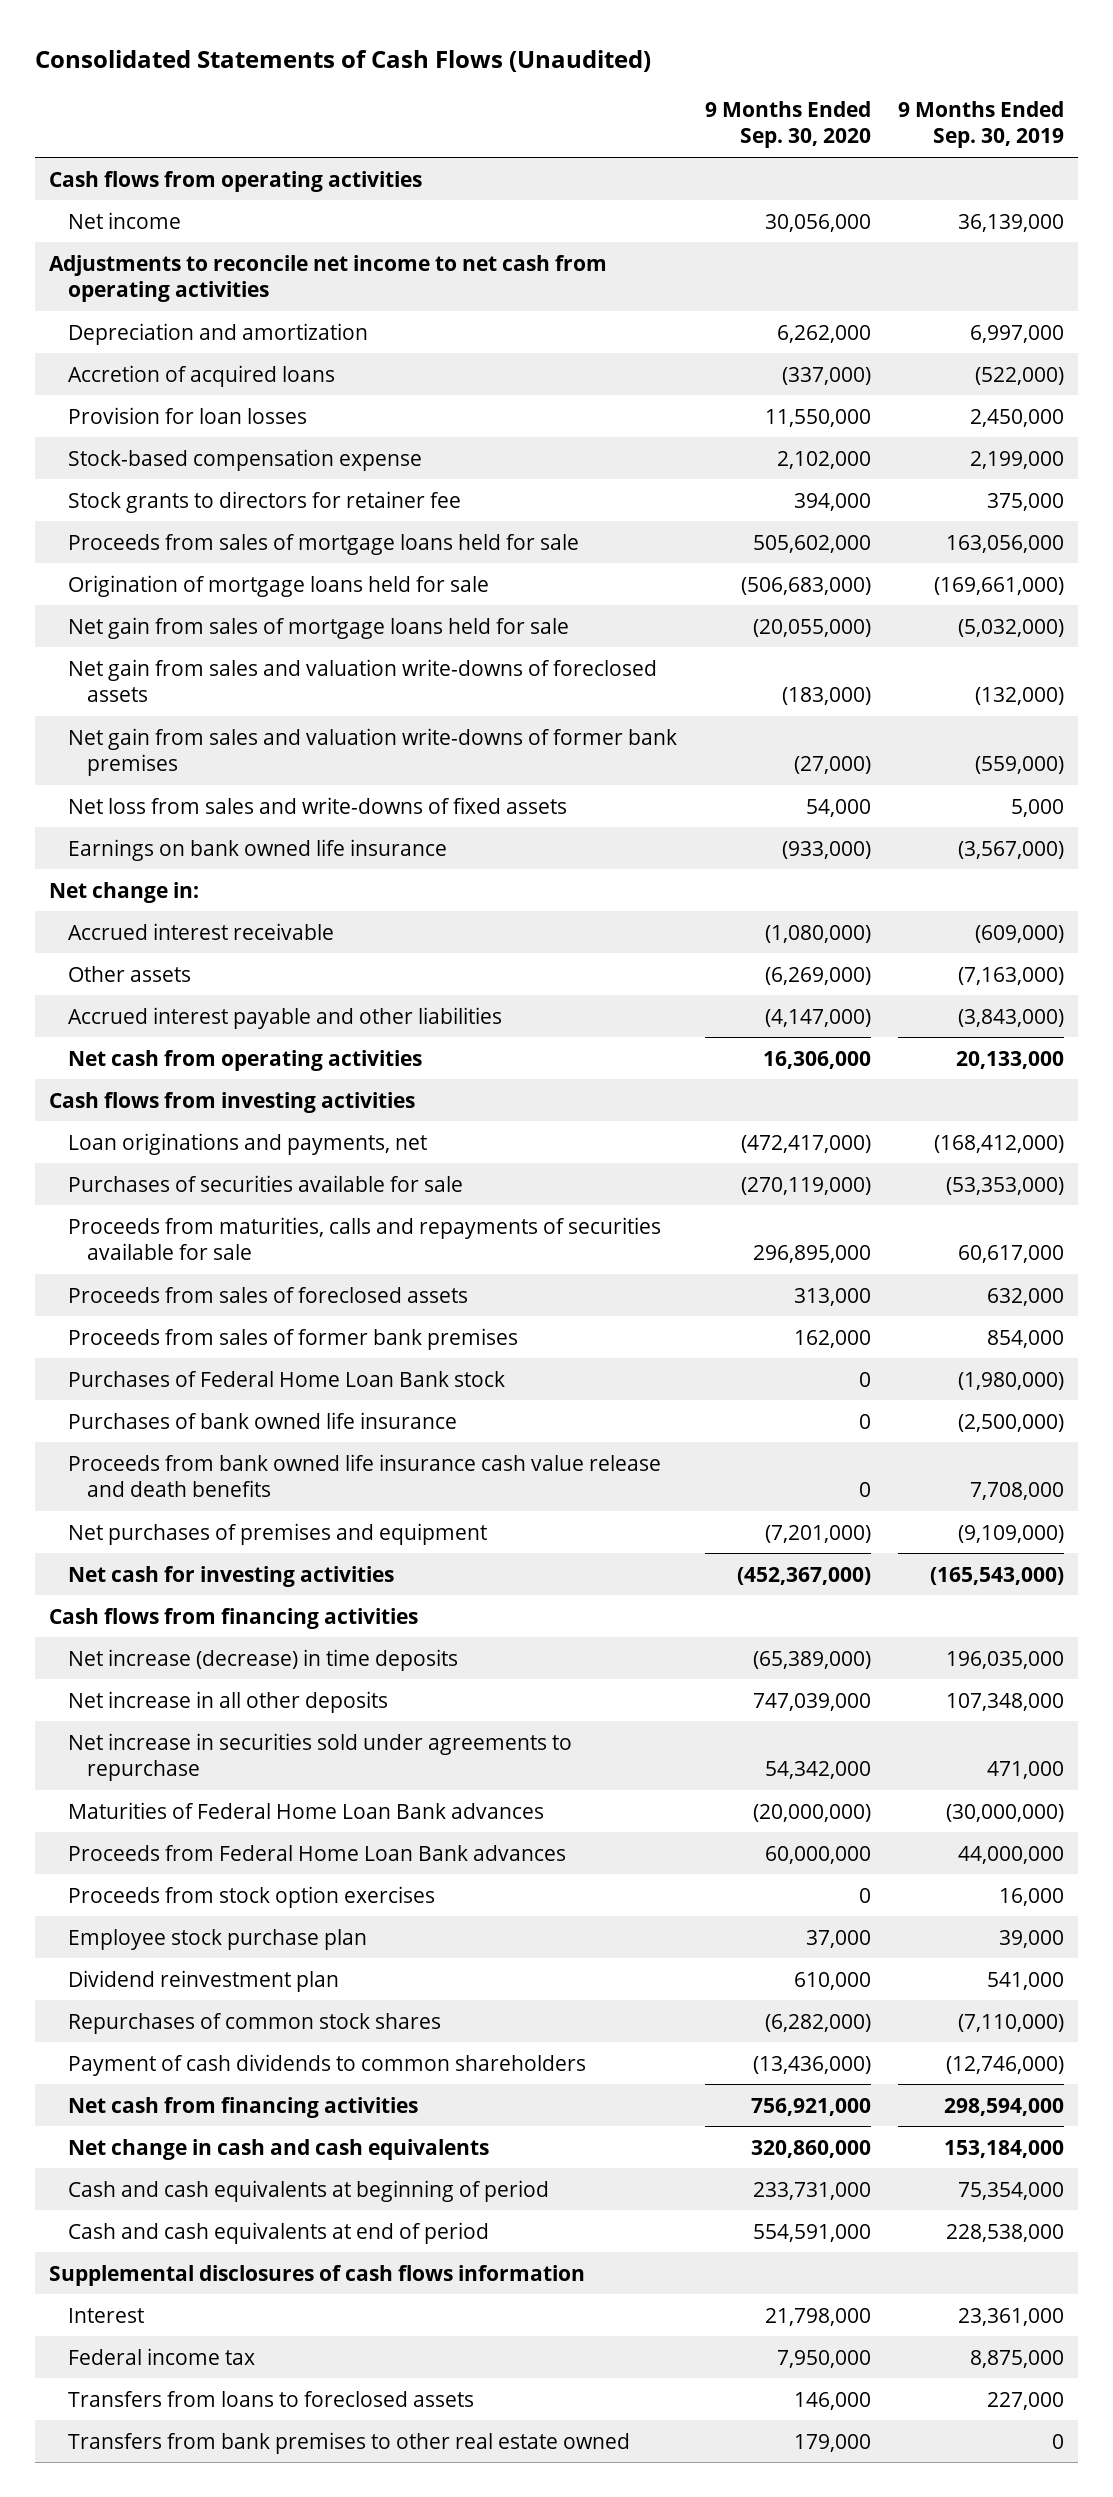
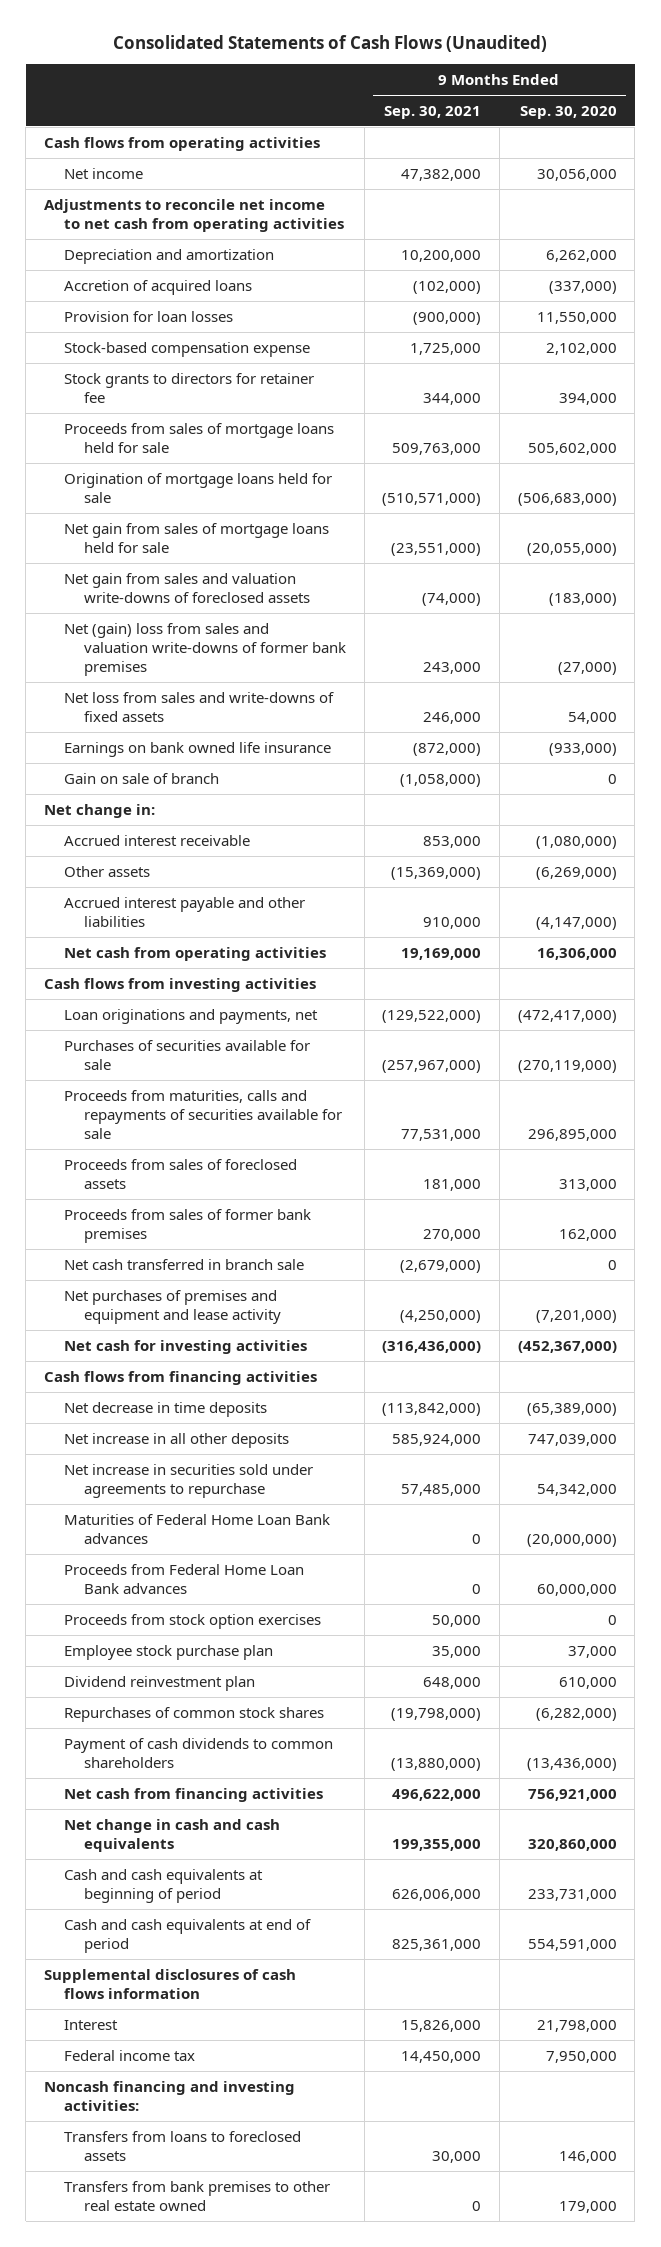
[897,101,1064,149] 9 Months Ended Sep. 30, 2019 -> none
none -> [384,105,482,119] Sep. 30, 2021
[68,727,678,776] Net gain from sales and valuation write-downs of former bank premises -> [64,622,346,677] Net (gain) loss from sales and valuation write-downs of former bank premises
none -> [64,772,220,784] Gain on sale of branch
[68,1370,506,1387] Purchases of Federal Home Loan Bank stock -> none
[68,1411,458,1429] Purchases of bank owned life insurance -> none
[68,1453,662,1497] Proceeds from bank owned life insurance cash value release and death benefits -> none
none -> [64,1258,305,1270] Net cash transferred in branch sale
[68,1522,488,1545] Net purchases of premises and equipment -> [64,1289,281,1324] Net purchases of premises and equipment and lease activity
[68,1648,459,1671] Net increase (decrease) in time deposits -> [64,1401,268,1417] Net decrease in time deposits
none -> [44,2080,296,2111] Noncash financing and investing activities:

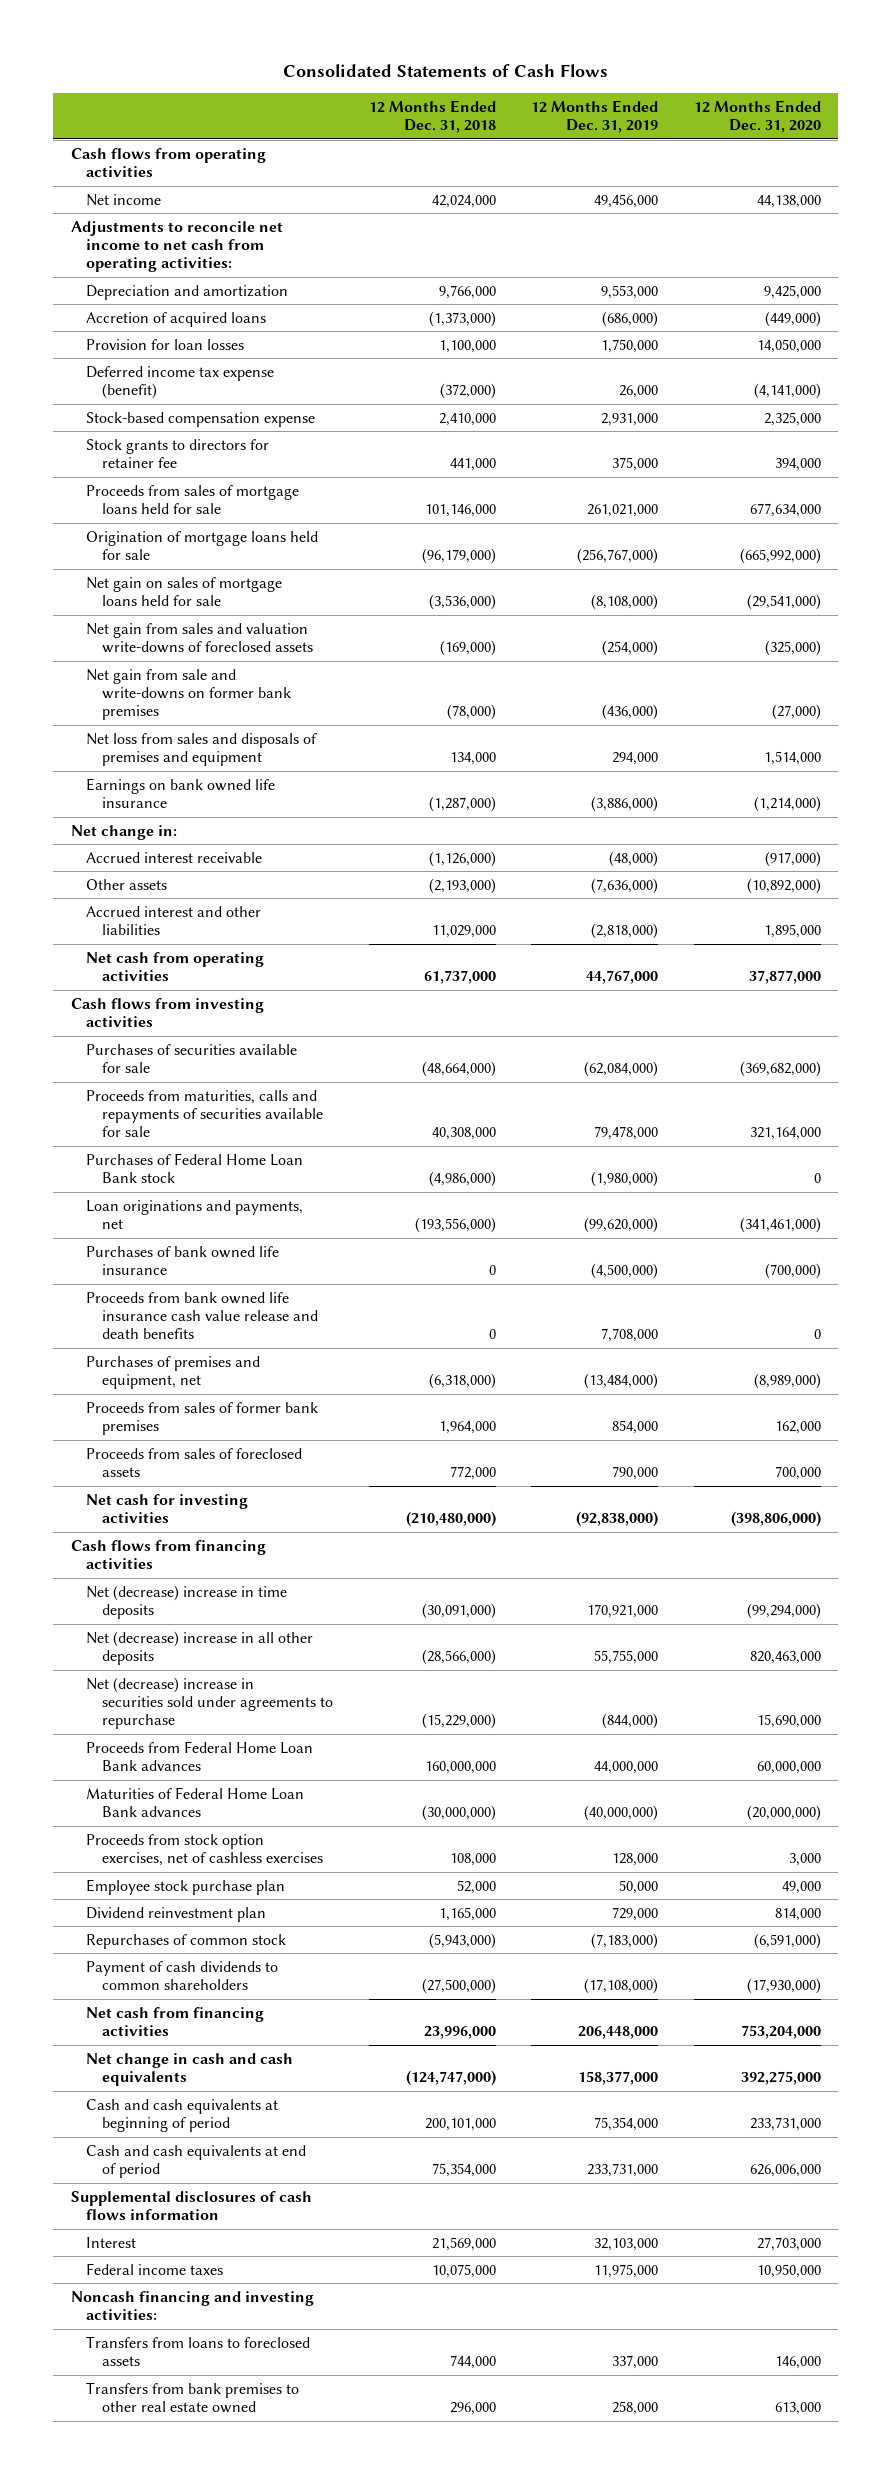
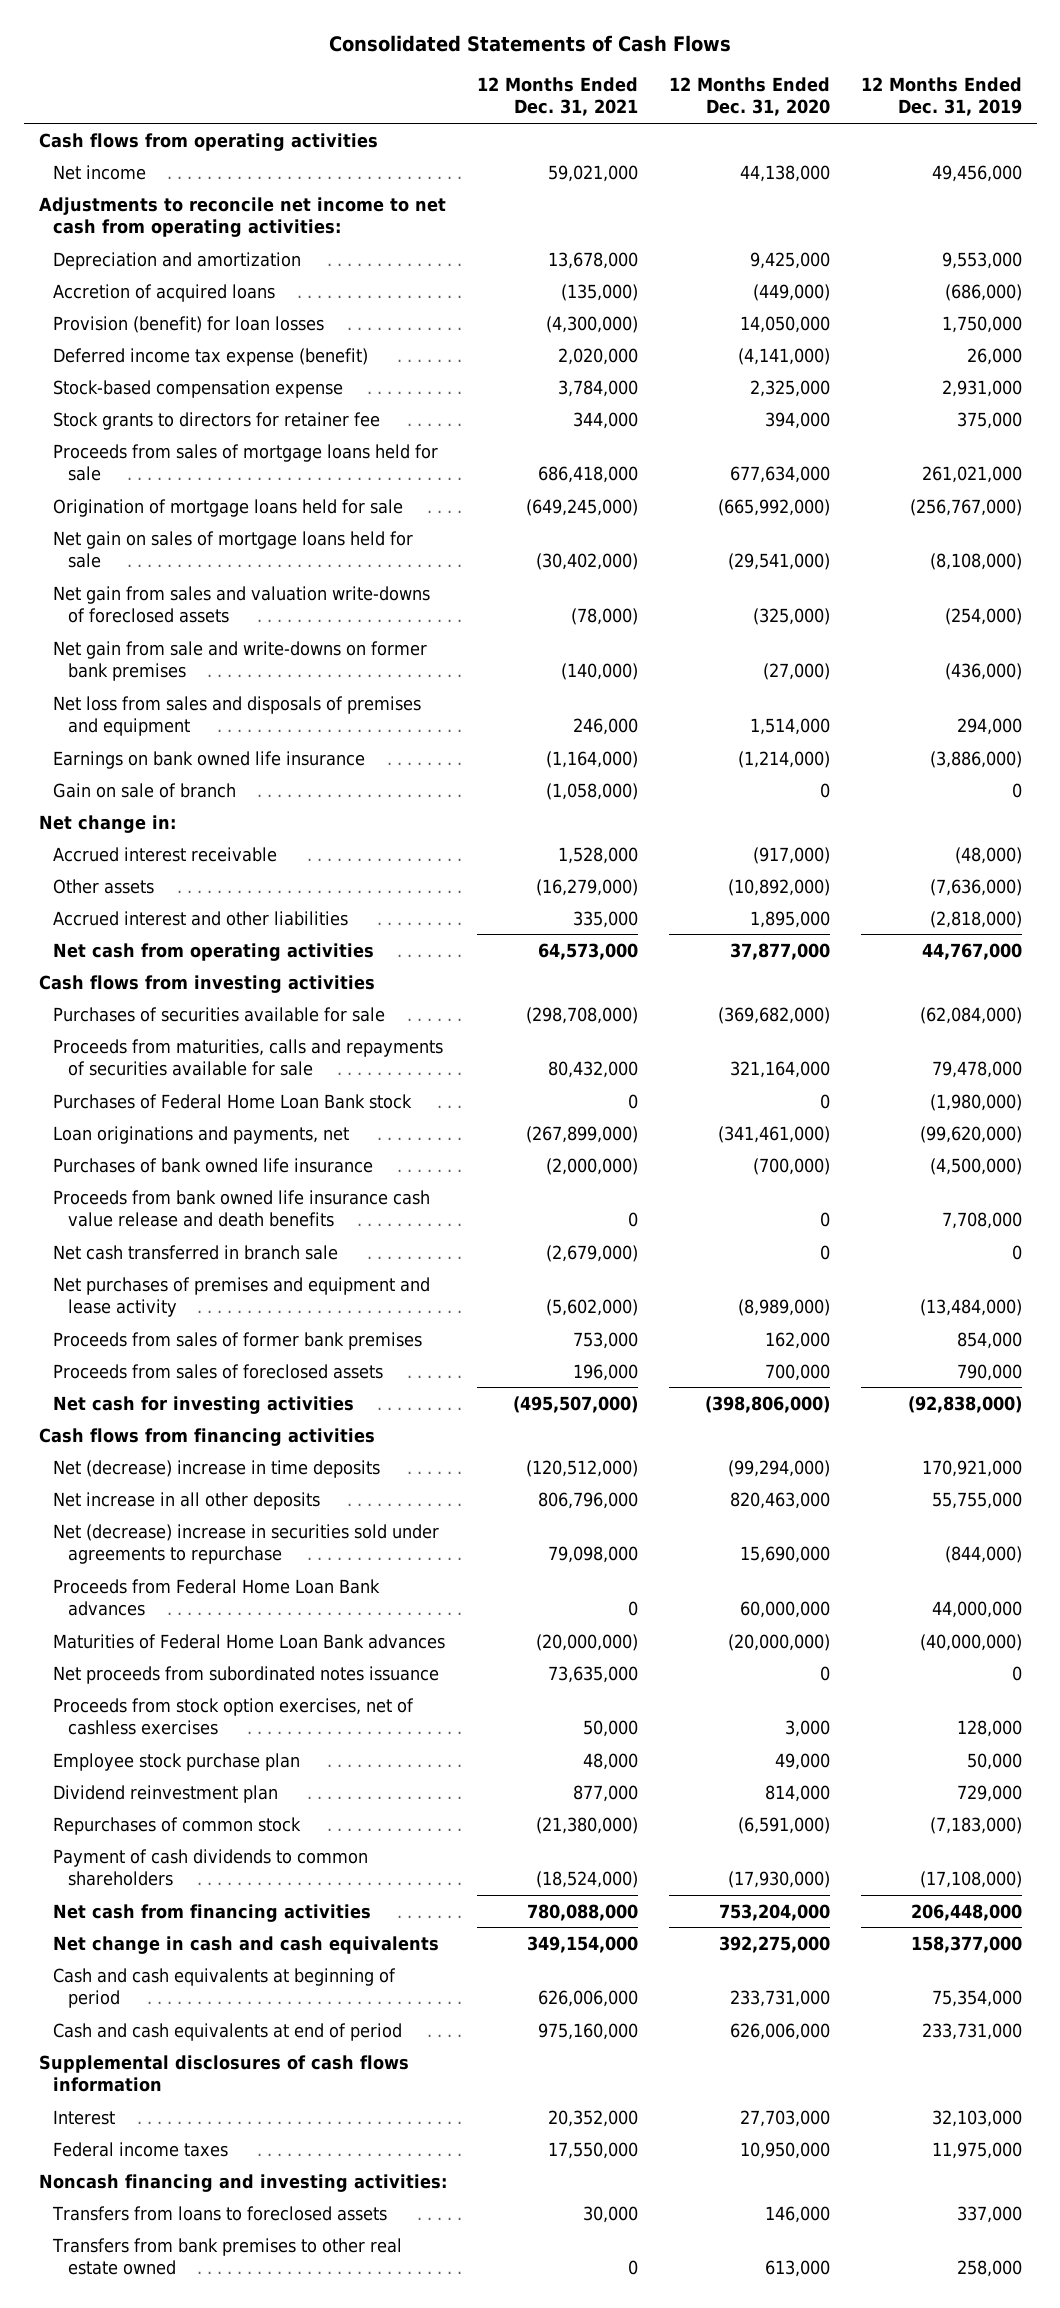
[368,99,496,134] 12 Months Ended Dec. 31, 2018 -> none
none -> [477,77,639,117] 12 Months Ended Dec. 31, 2021
[86,338,245,350] Provision for loan losses -> [53,315,325,333] Provision (benefit) for loan losses
none -> [53,782,237,798] Gain on sale of branch
none -> [53,1244,339,1260] Net cash transferred in branch sale
[86,1355,261,1390] Purchases of premises and equipment, net -> [53,1276,431,1317] Net purchases of premises and equipment and lease activity
[86,1630,314,1666] Net (decrease) increase in all other deposits -> [53,1491,321,1510] Net increase in all other deposits
none -> [53,1665,440,1684] Net proceeds from subordinated notes issuance

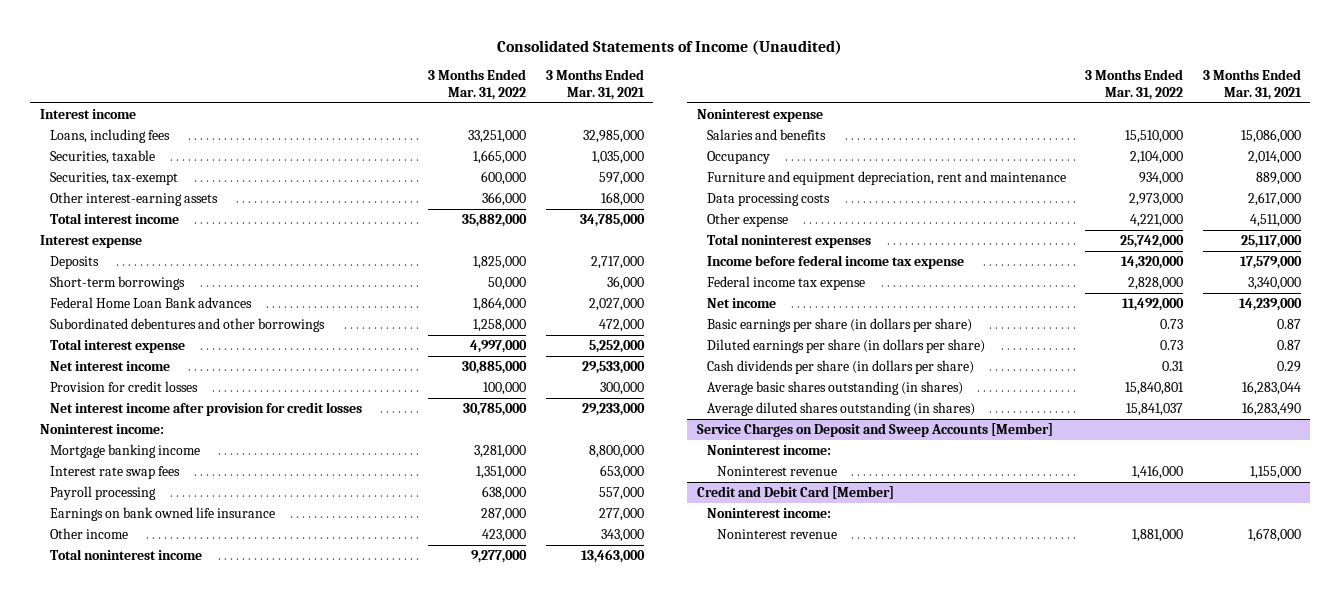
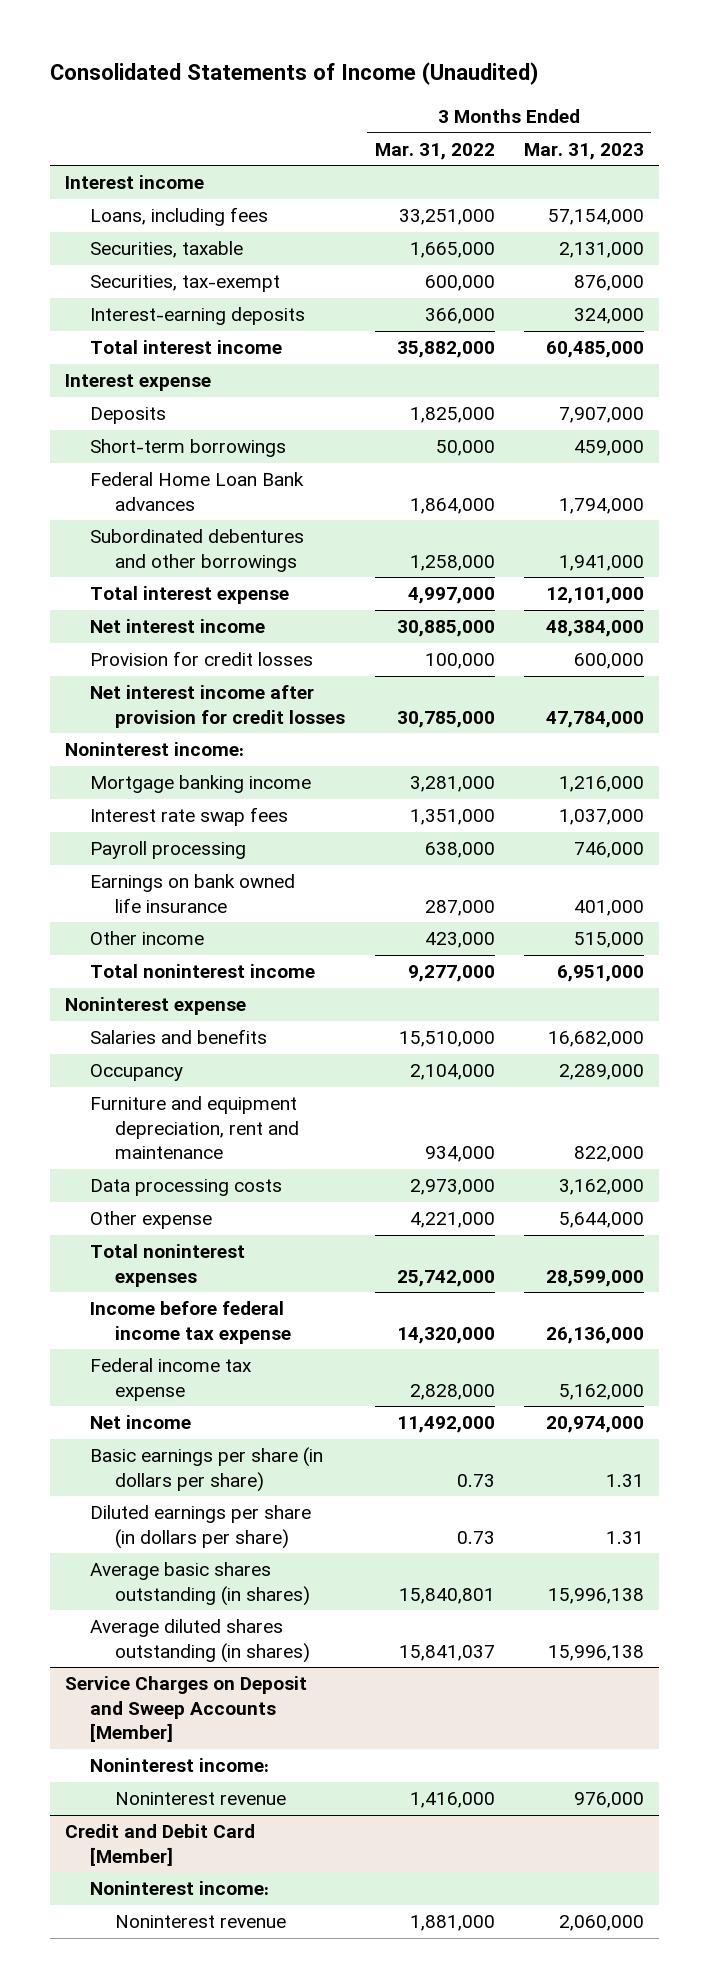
[545,69,645,100] 3 Months Ended Mar. 31, 2021 -> none
none -> [523,142,644,160] Mar. 31, 2023
[50,192,219,207] Other interest-earning assets -> [90,307,306,326] Interest-earning deposits
[707,360,975,375] Cash dividends per share (in dollars per share) -> none

